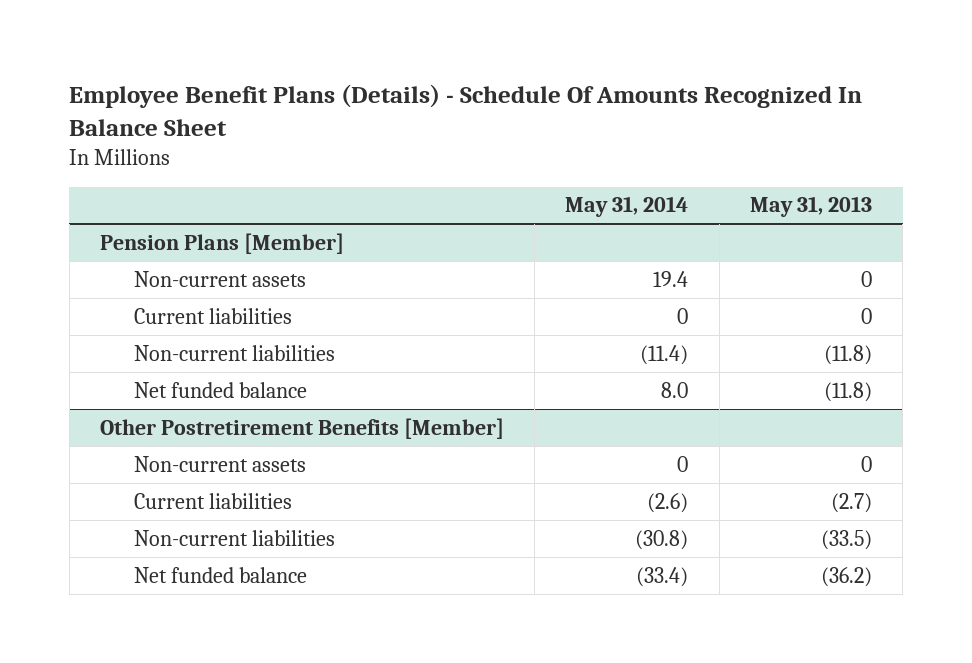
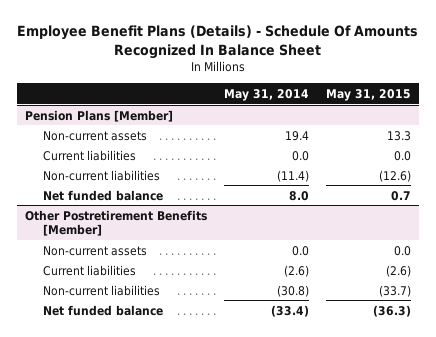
[749,196,872,218] May 31, 2013 -> none
none -> [325,88,411,101] May 31, 2015
[677,307,689,324] 0 -> [292,150,310,161] 0.0
[677,455,689,472] 0 -> [292,245,310,256] 0.0

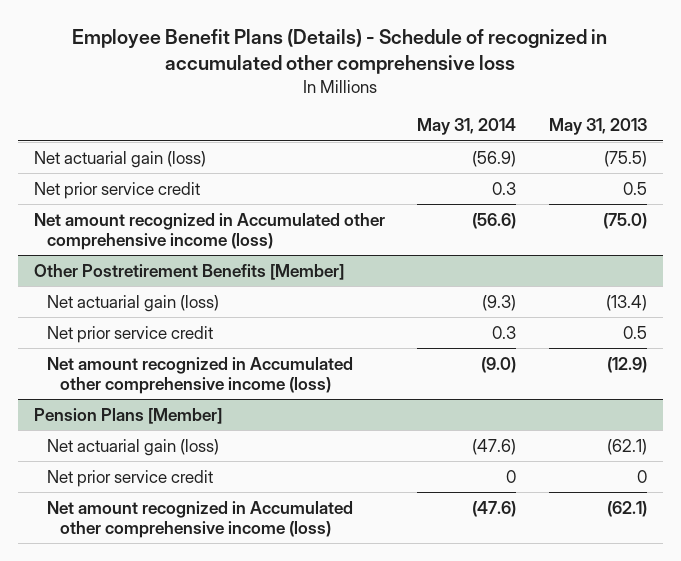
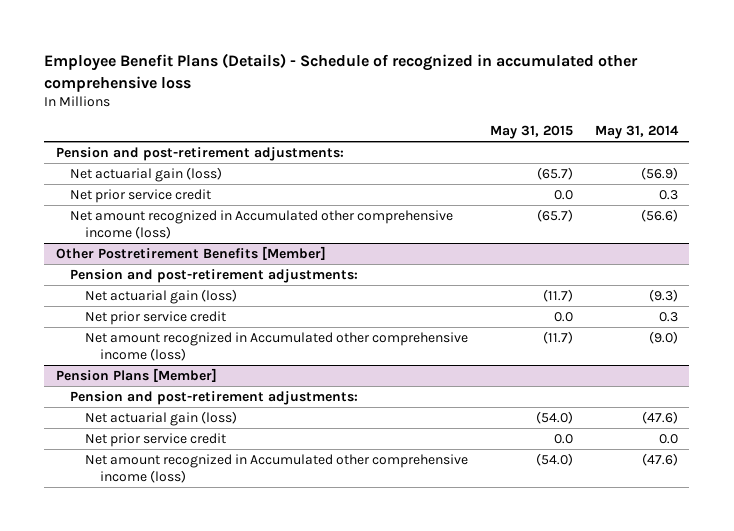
[548,118,647,136] May 31, 2013 -> none
none -> [490,125,574,140] May 31, 2015
none -> [55,146,344,161] Pension and post-retirement adjustments:
none -> [70,268,359,283] Pension and post-retirement adjustments:
none -> [70,390,359,405] Pension and post-retirement adjustments:
[506,469,517,483] 0 -> [659,433,679,444] 0.0

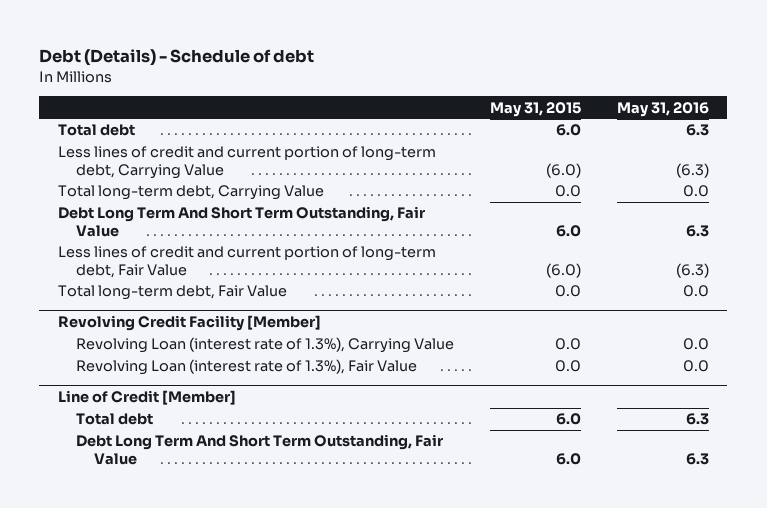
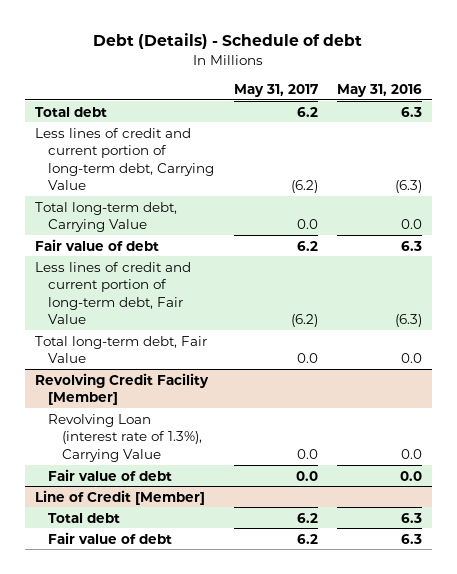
[489,101,581,117] May 31, 2015 -> none
none -> [233,83,318,97] May 31, 2017
[57,206,425,237] Debt Long Term And Short Term Outstanding, Fair Value -> none
none -> [34,238,159,251] Fair value of debt
[75,359,417,376] Revolving Loan (interest rate of 1.3%), Fair Value -> none
none -> [48,468,173,481] Fair value of debt
[75,434,443,465] Debt Long Term And Short Term Outstanding, Fair Value -> none
none -> [48,531,173,544] Fair value of debt

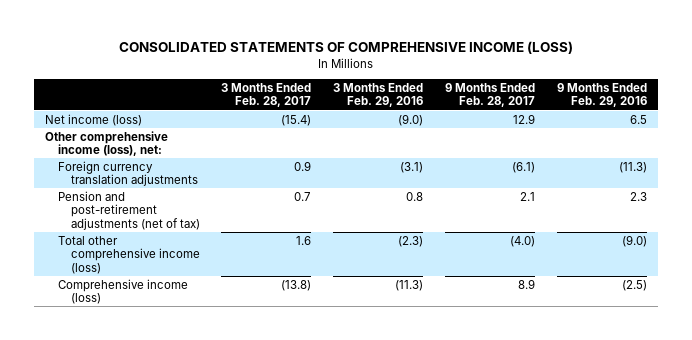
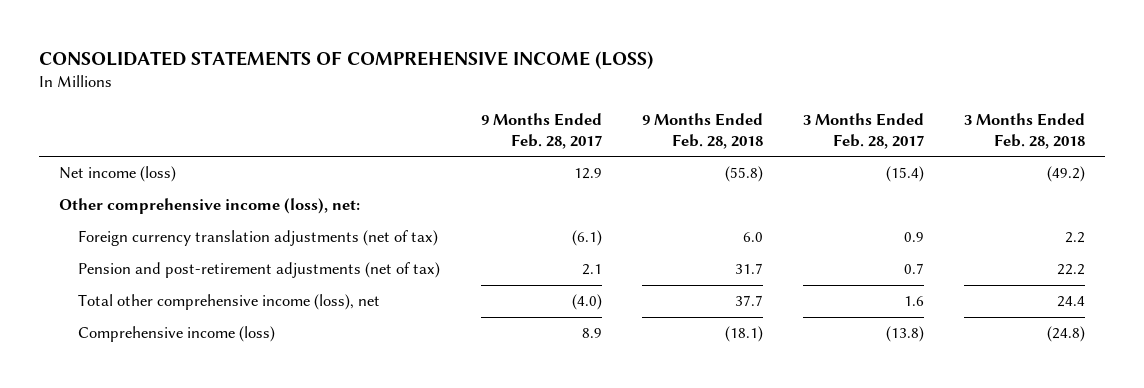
[333,83,424,108] 3 Months Ended Feb. 29, 2016 -> none
[556,83,647,108] 9 Months Ended Feb. 29, 2016 -> none
none -> [641,112,763,149] 9 Months Ended Feb. 28, 2018
none -> [964,112,1086,149] 3 Months Ended Feb. 28, 2018
[57,160,198,187] Foreign currency translation adjustments -> [78,230,439,247] Foreign currency translation adjustments (net of tax)
[57,235,200,274] Total other comprehensive income (loss) -> [78,294,381,311] Total other comprehensive income (loss), net

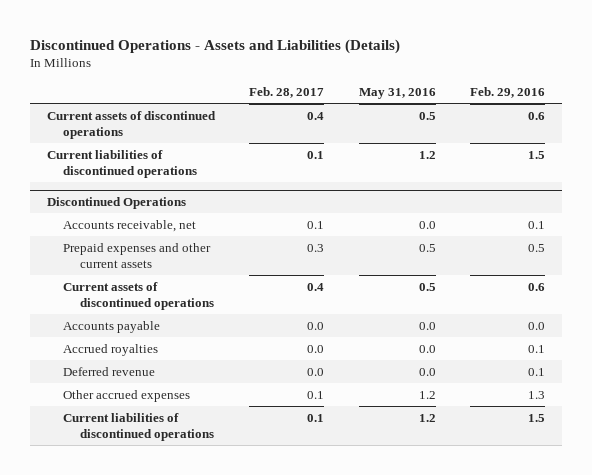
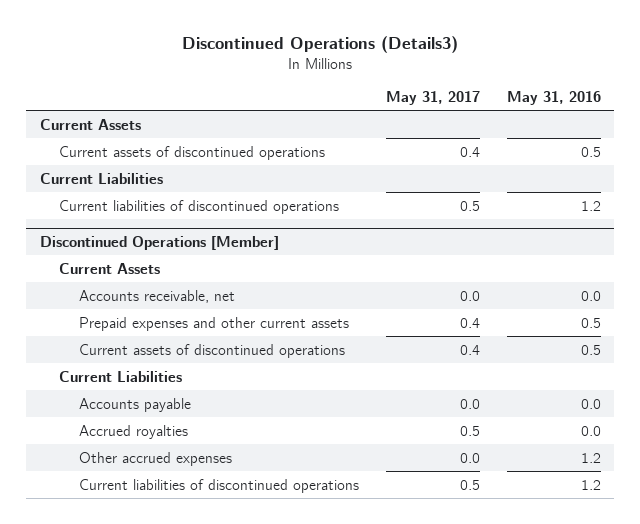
[29,38,400,54] Discontinued Operations - Assets and Liabilities (Details) -> [182,35,459,53] Discontinued Operations (Details3)
[249,86,325,98] Feb. 28, 2017 -> none
[469,86,545,98] Feb. 29, 2016 -> none
none -> [385,91,480,106] May 31, 2017
none -> [39,118,141,130] Current Assets
none -> [39,172,163,184] Current Liabilities
[46,196,186,209] Discontinued Operations -> [39,236,279,251] Discontinued Operations [Member]
none -> [59,262,161,274] Current Assets
none -> [59,370,183,382] Current Liabilities
[63,366,156,376] Deferred revenue -> none

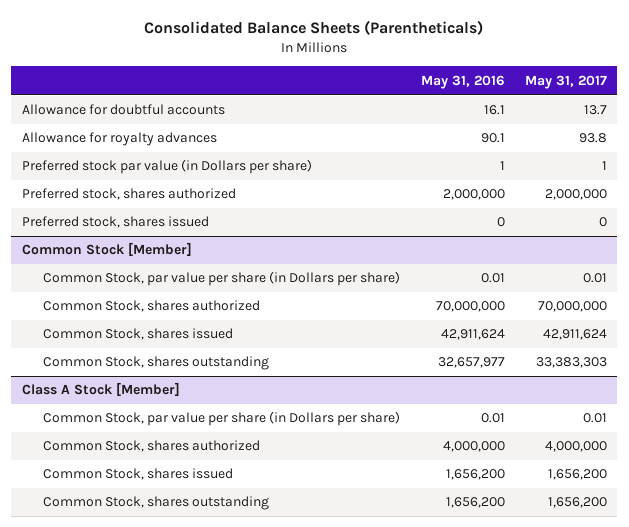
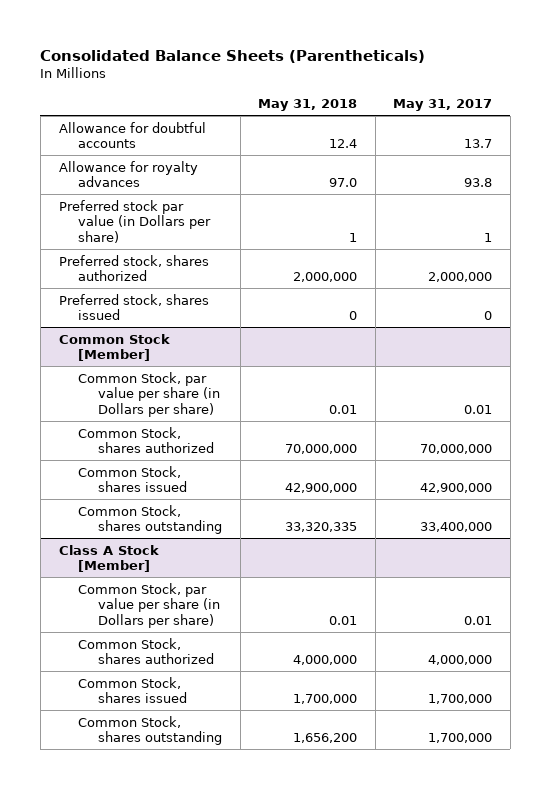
[420,74,505,89] May 31, 2016 -> none
none -> [258,98,358,111] May 31, 2018
[543,329,608,341] 42,911,624 -> [420,483,493,494] 42,900,000
[536,357,608,369] 33,383,303 -> [420,522,493,533] 33,400,000
[548,469,608,481] 1,656,200 -> [428,694,493,705] 1,700,000
[548,497,608,509] 1,656,200 -> [428,733,493,744] 1,700,000

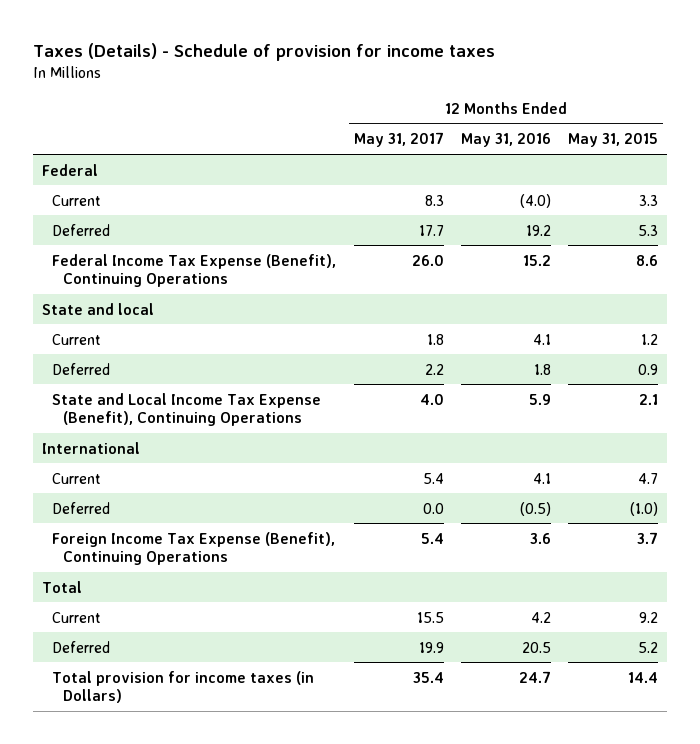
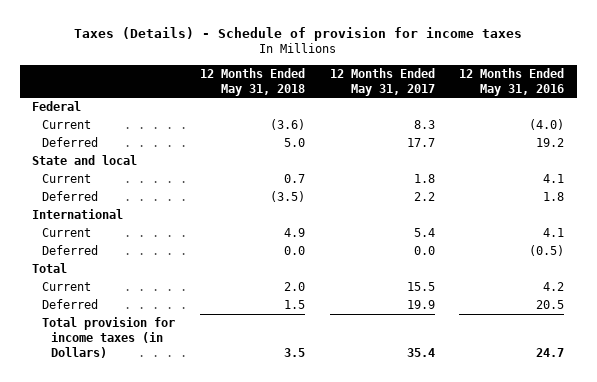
[568,133,659,148] May 31, 2015 -> none
none -> [199,67,305,96] 12 Months Ended May 31, 2018
[52,253,337,288] Federal Income Tax Expense (Benefit), Continuing Operations -> none
[52,392,322,427] State and Local Income Tax Expense (Benefit), Continuing Operations -> none
[52,531,336,566] Foreign Income Tax Expense (Benefit), Continuing Operations -> none

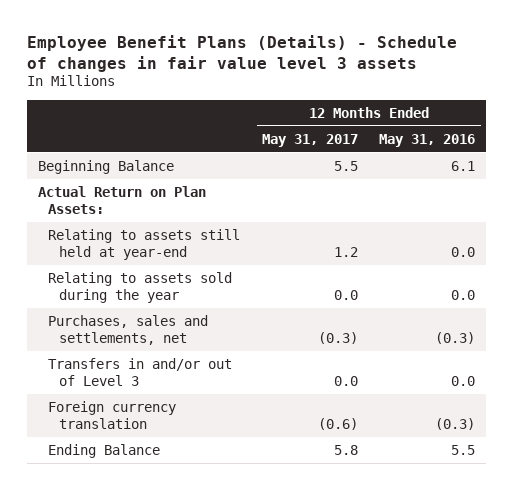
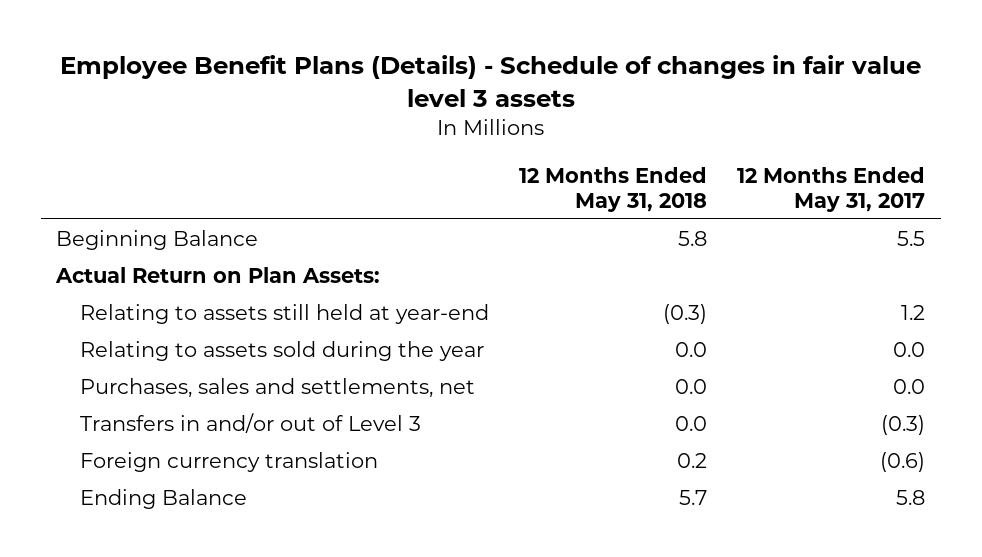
[379,133,476,147] May 31, 2016 -> none
none -> [518,166,707,212] 12 Months Ended May 31, 2018
[317,331,358,344] (0.3) -> [893,378,926,394] 0.0
[333,375,358,386] 0.0 -> [881,414,926,435] (0.3)

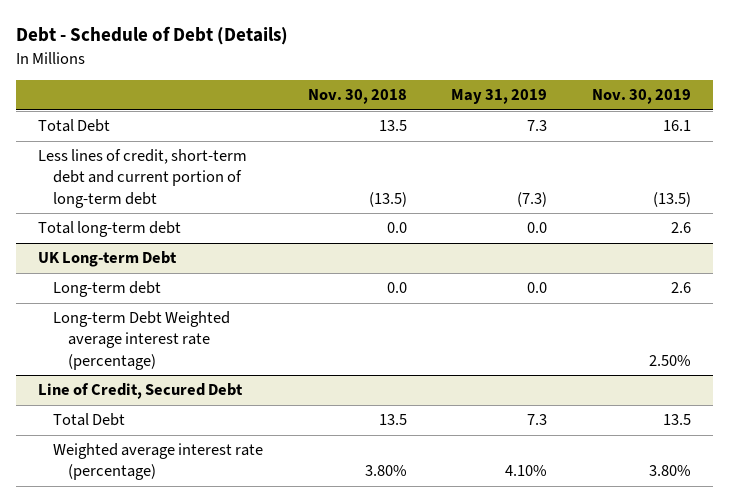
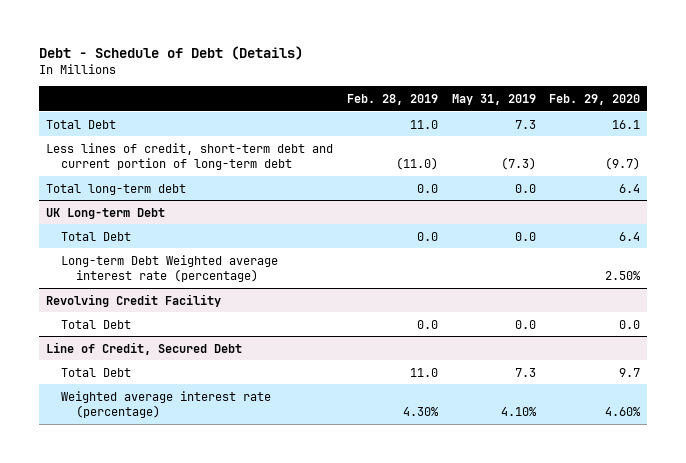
[307,89,407,105] Nov. 30, 2018 -> none
[591,89,691,105] Nov. 30, 2019 -> none
none -> [346,94,438,106] Feb. 28, 2019
none -> [549,94,641,106] Feb. 29, 2020
[53,281,162,298] Long-term debt -> none
none -> [60,231,131,241] Total Debt
none -> [45,293,221,307] Revolving Credit Facility
none -> [60,319,131,329] Total Debt

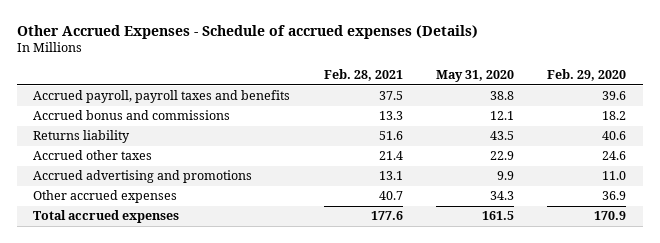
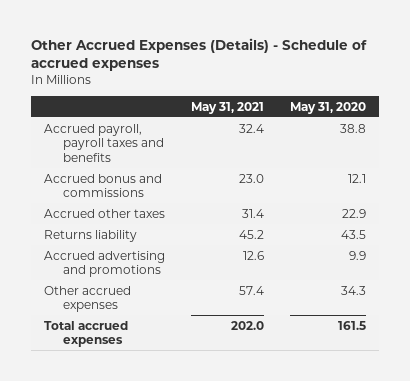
[16,24,478,39] Other Accrued Expenses - Schedule of accrued expenses (Details) -> [31,37,368,72] Other Accrued Expenses (Details) - Schedule of accrued expenses
[323,69,403,82] Feb. 28, 2021 -> none
[547,69,627,82] Feb. 29, 2020 -> none
none -> [191,101,265,114] May 31, 2021
[33,130,131,144] Returns liability -> [44,229,138,242] Returns liability

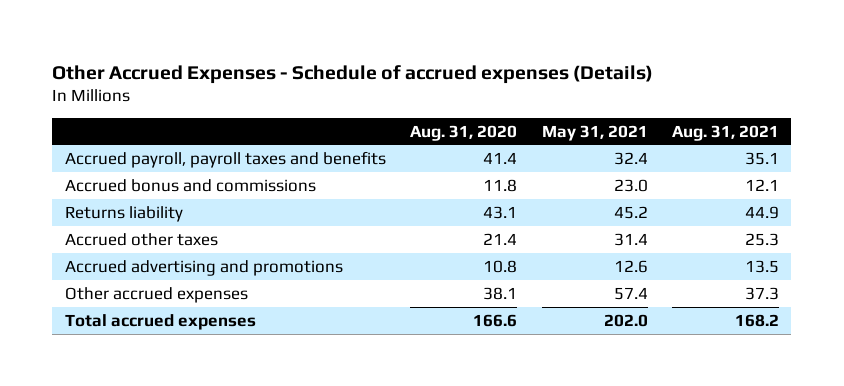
[31,37,368,72] Other Accrued Expenses (Details) - Schedule of accrued expenses -> [52,64,654,84] Other Accrued Expenses - Schedule of accrued expenses (Details)
[289,101,366,114] May 31, 2020 -> none
none -> [410,124,518,141] Aug. 31, 2020
none -> [672,124,780,141] Aug. 31, 2021
[44,208,166,218] Accrued other taxes -> [64,232,218,246] Accrued other taxes

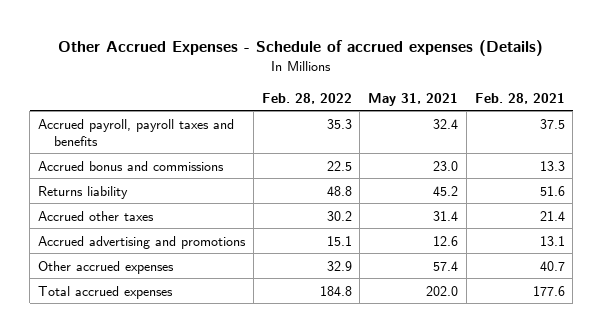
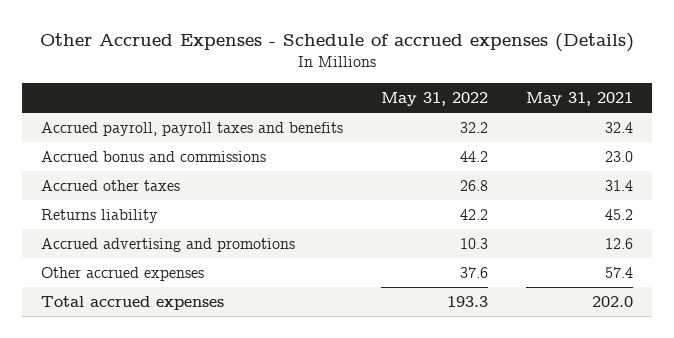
[261,92,352,104] Feb. 28, 2022 -> none
[474,92,565,104] Feb. 28, 2021 -> none
none -> [380,91,488,106] May 31, 2022
[38,185,129,199] Returns liability -> [40,208,158,223] Returns liability

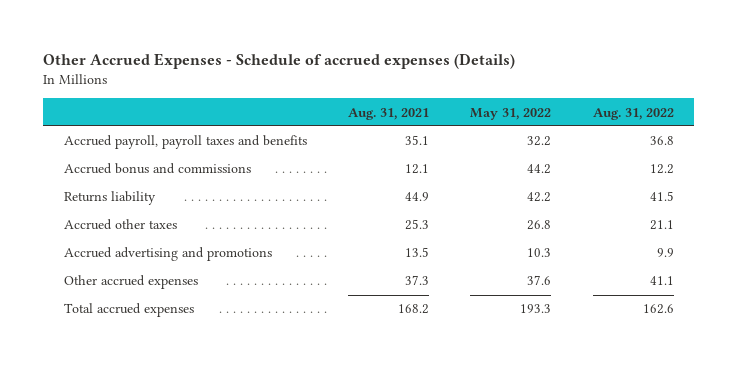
[525,91,633,106] May 31, 2021 -> none
none -> [348,107,430,120] Aug. 31, 2021
none -> [592,107,674,120] Aug. 31, 2022
[40,179,180,191] Accrued other taxes -> [63,219,177,231] Accrued other taxes

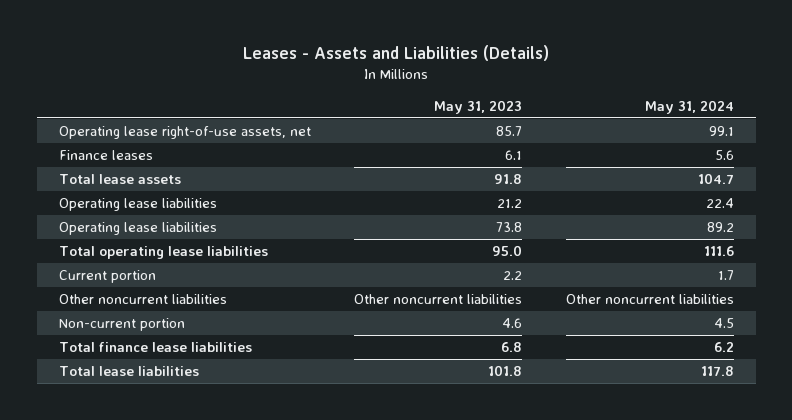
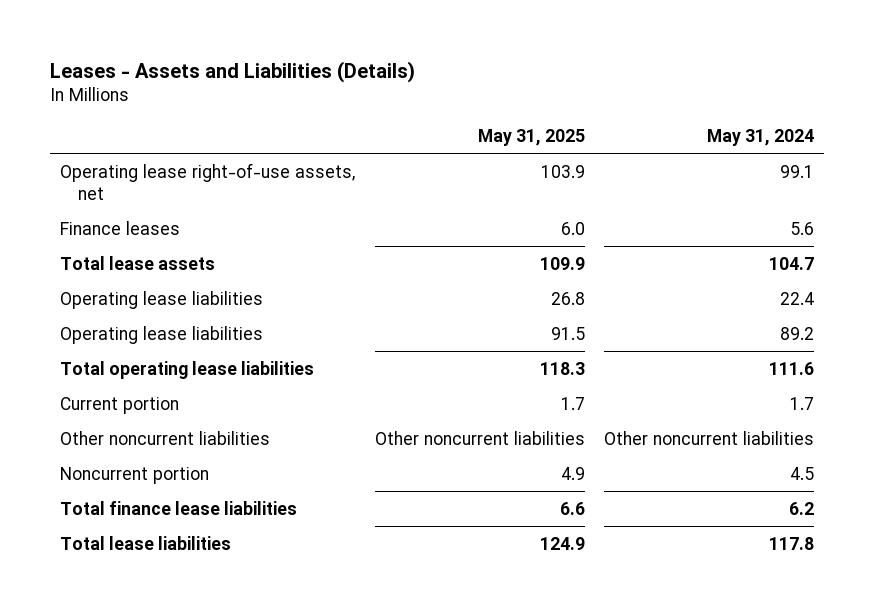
[434,99,523,114] May 31, 2023 -> none
none -> [477,129,585,147] May 31, 2025
[58,317,185,331] Non-current portion -> [60,466,210,484] Noncurrent portion

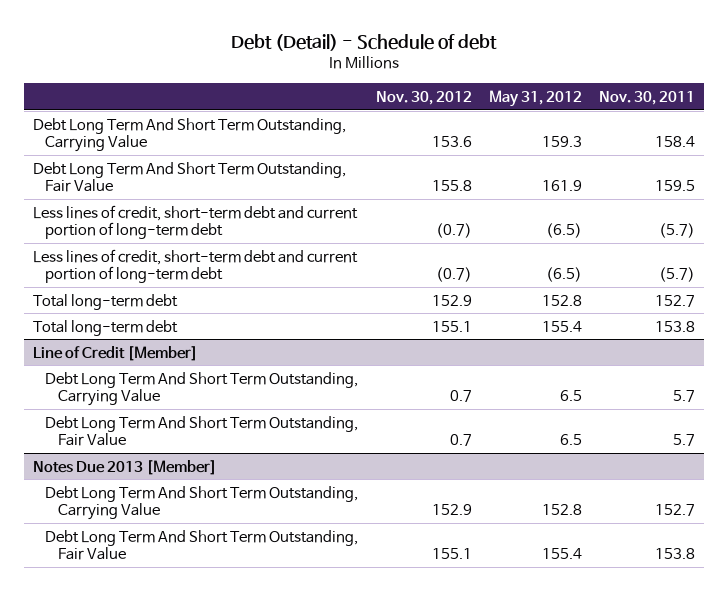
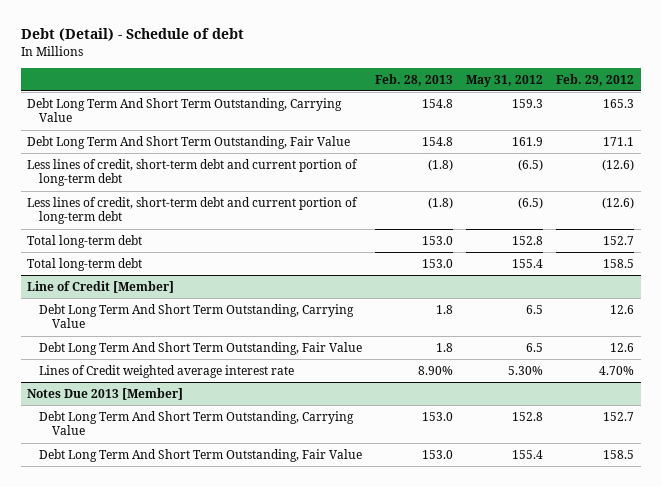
[375,91,472,106] Nov. 30, 2012 -> none
[599,91,696,106] Nov. 30, 2011 -> none
none -> [375,73,454,86] Feb. 28, 2013
none -> [556,73,635,86] Feb. 29, 2012
none -> [39,364,295,378] Lines of Credit weighted average interest rate

